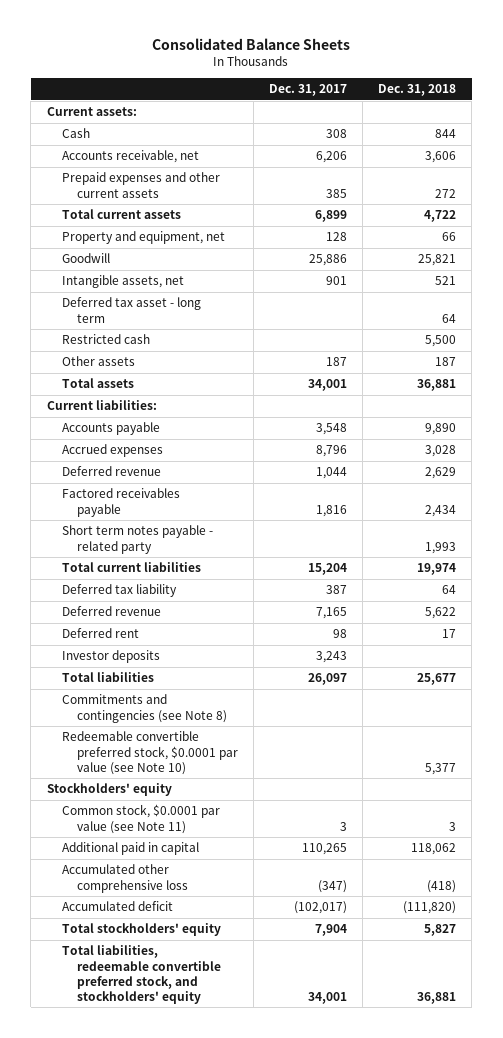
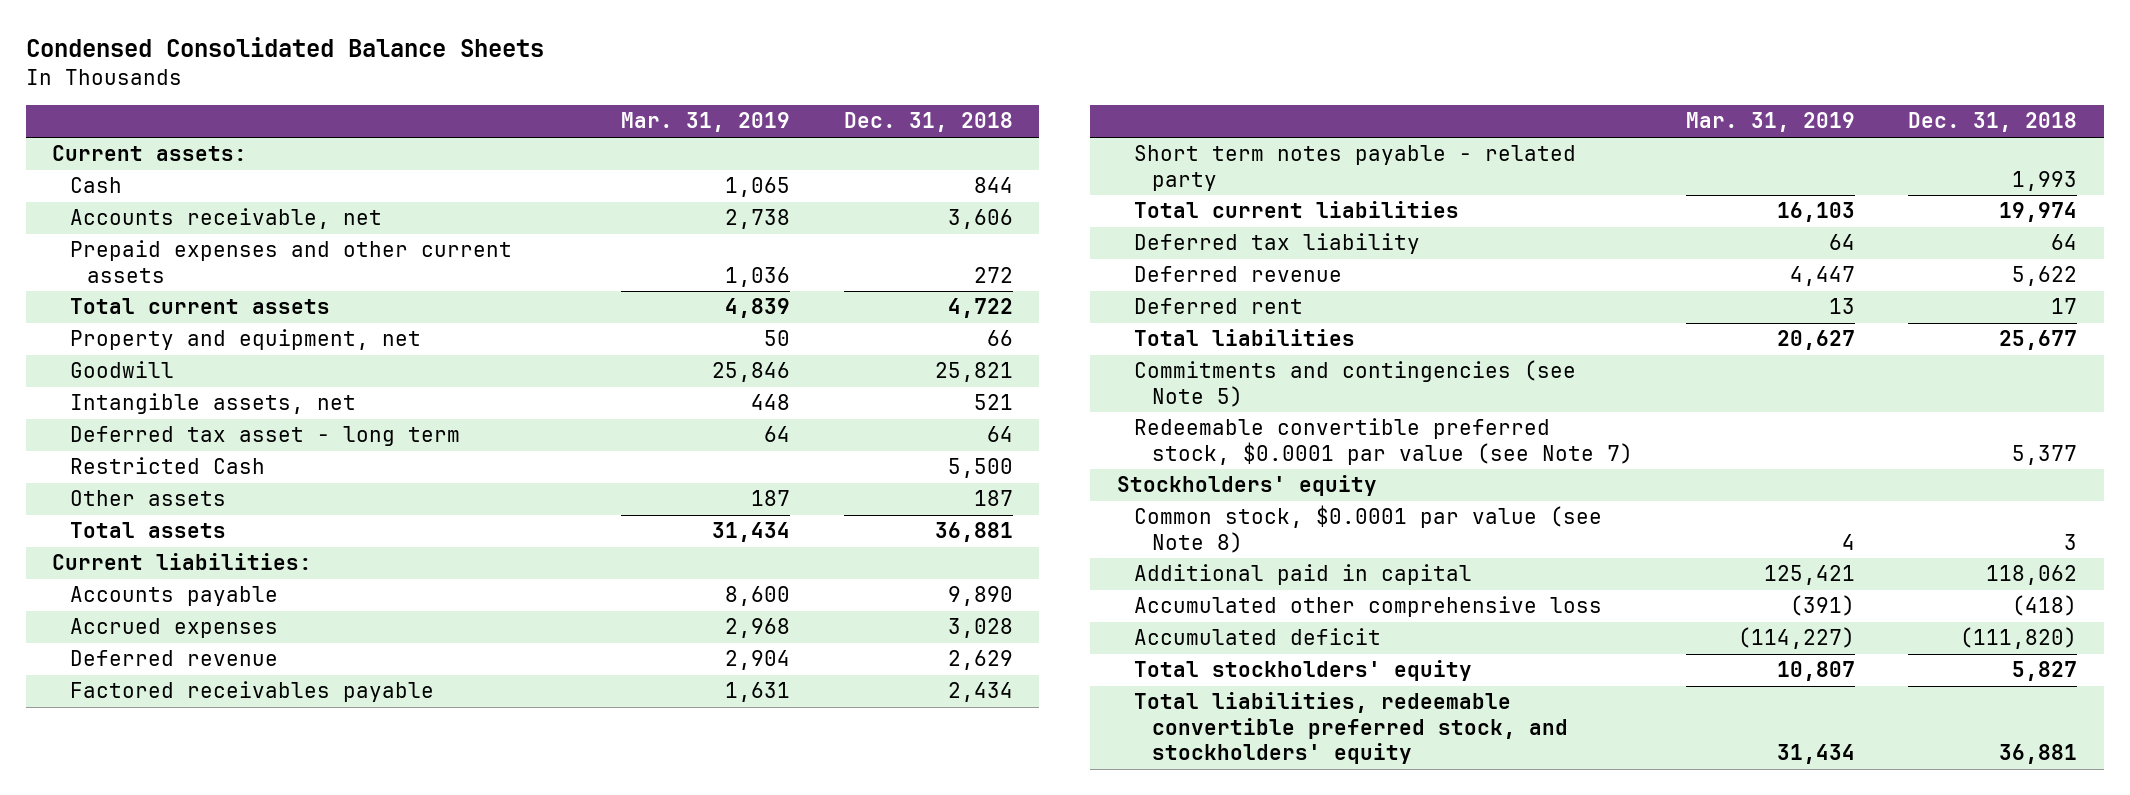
[152,37,351,50] Consolidated Balance Sheets -> [25,37,544,58] Condensed Consolidated Balance Sheets
[268,84,347,97] Dec. 31, 2017 -> none
none -> [621,112,791,133] Mar. 31, 2019
[61,334,150,345] Restricted cash -> [69,457,265,475] Restricted Cash
[61,650,160,664] Investor deposits -> none
[61,694,227,723] Commitments and contingencies (see Note 8) -> [1134,360,1577,407] Commitments and contingencies (see Note 5)
[61,731,238,775] Redeemable convertible preferred stock, $0.0001 par value (see Note 10) -> [1134,418,1633,465] Redeemable convertible preferred stock, $0.0001 par value (see Note 7)
[61,804,220,834] Common stock, $0.0001 par value (see Note 11) -> [1134,505,1603,553] Common stock, $0.0001 par value (see Note 8)

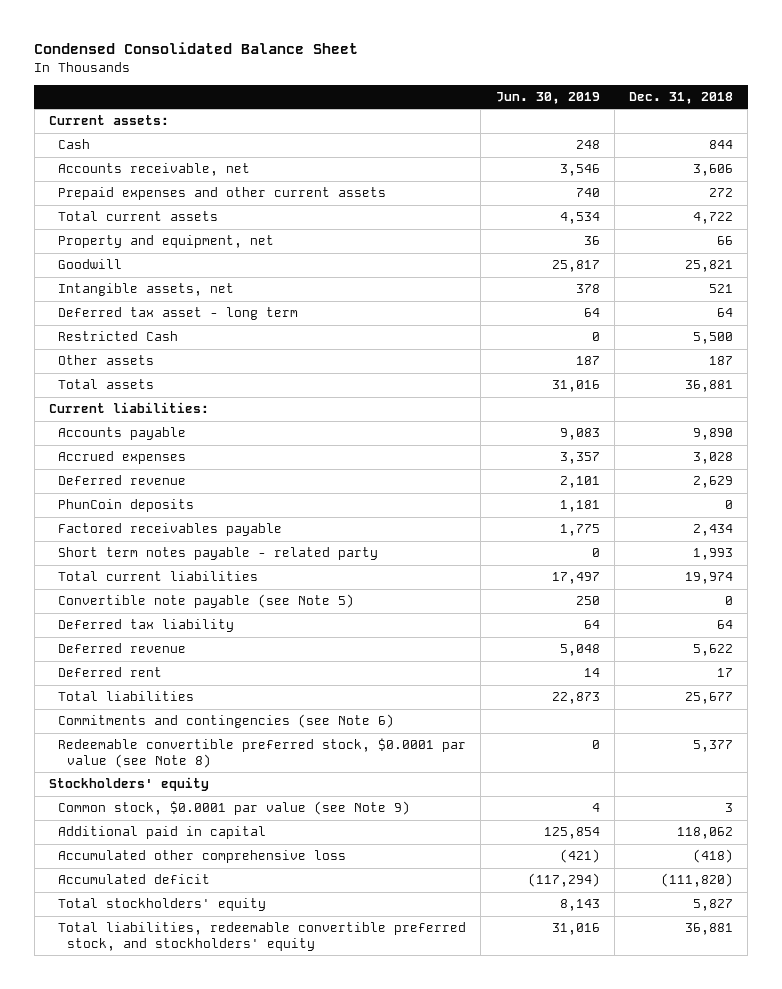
[25,37,544,58] Condensed Consolidated Balance Sheets -> [34,42,359,55] Condensed Consolidated Balance Sheet
[621,112,791,133] Mar. 31, 2019 -> none
none -> [495,92,600,105] Jun. 30, 2019
none -> [58,499,195,513] PhunCoin deposits
none -> [58,594,355,609] Convertible note payable (see Note 5)
[1134,360,1577,407] Commitments and contingencies (see Note 5) -> [58,714,395,729] Commitments and contingencies (see Note 6)
[1134,418,1633,465] Redeemable convertible preferred stock, $0.0001 par value (see Note 7) -> [58,738,467,768] Redeemable convertible preferred stock, $0.0001 par value (see Note 8)
[1134,505,1603,553] Common stock, $0.0001 par value (see Note 8) -> [58,801,411,816] Common stock, $0.0001 par value (see Note 9)

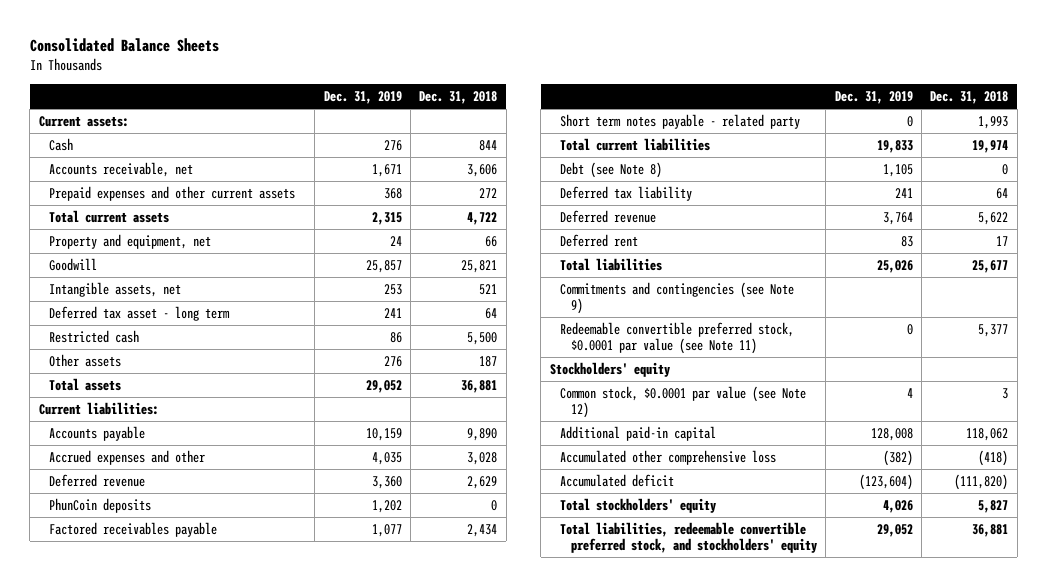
[34,42,359,55] Condensed Consolidated Balance Sheet -> [29,38,219,53] Consolidated Balance Sheets
[495,92,600,105] Jun. 30, 2019 -> none
none -> [323,90,402,104] Dec. 31, 2019
[58,331,179,342] Restricted Cash -> [49,329,140,343] Restricted cash
[58,451,187,465] Accrued expenses -> [49,449,206,465] Accrued expenses and other
[58,594,355,609] Convertible note payable (see Note 5) -> [560,161,663,178] Debt (see Note 8)
[58,714,395,729] Commitments and contingencies (see Note 6) -> [560,281,795,315] Commitments and contingencies (see Note 9)
[58,738,467,768] Redeemable convertible preferred stock, $0.0001 par value (see Note 8) -> [560,321,795,355] Redeemable convertible preferred stock, $0.0001 par value (see Note 11)
[58,801,411,816] Common stock, $0.0001 par value (see Note 9) -> [560,385,807,419] Common stock, $0.0001 par value (see Note 12)
[58,826,267,840] Additional paid in capital -> [560,425,717,441] Additional paid-in capital

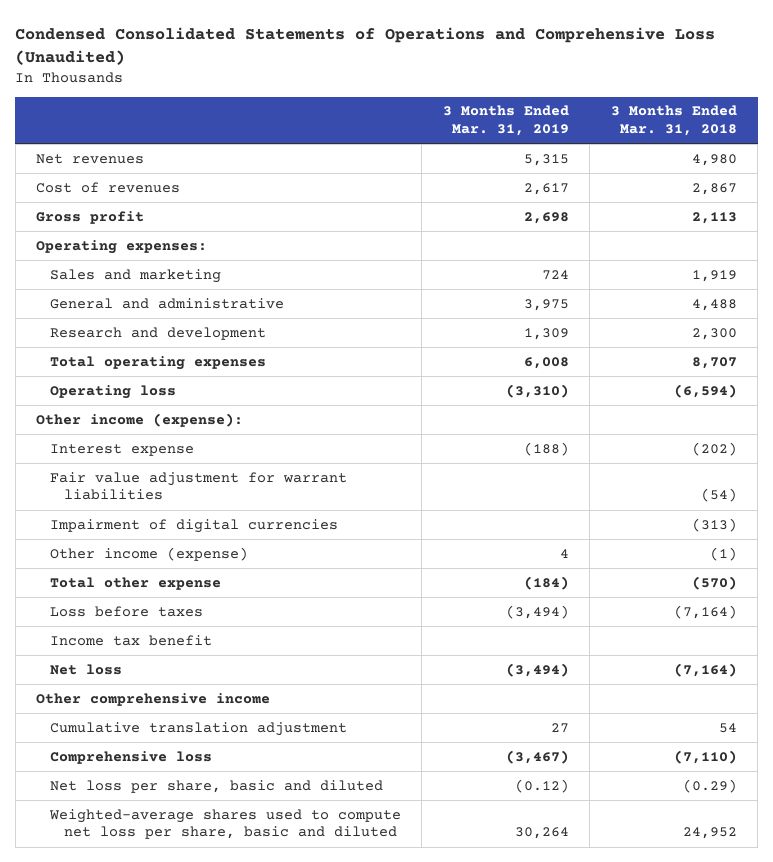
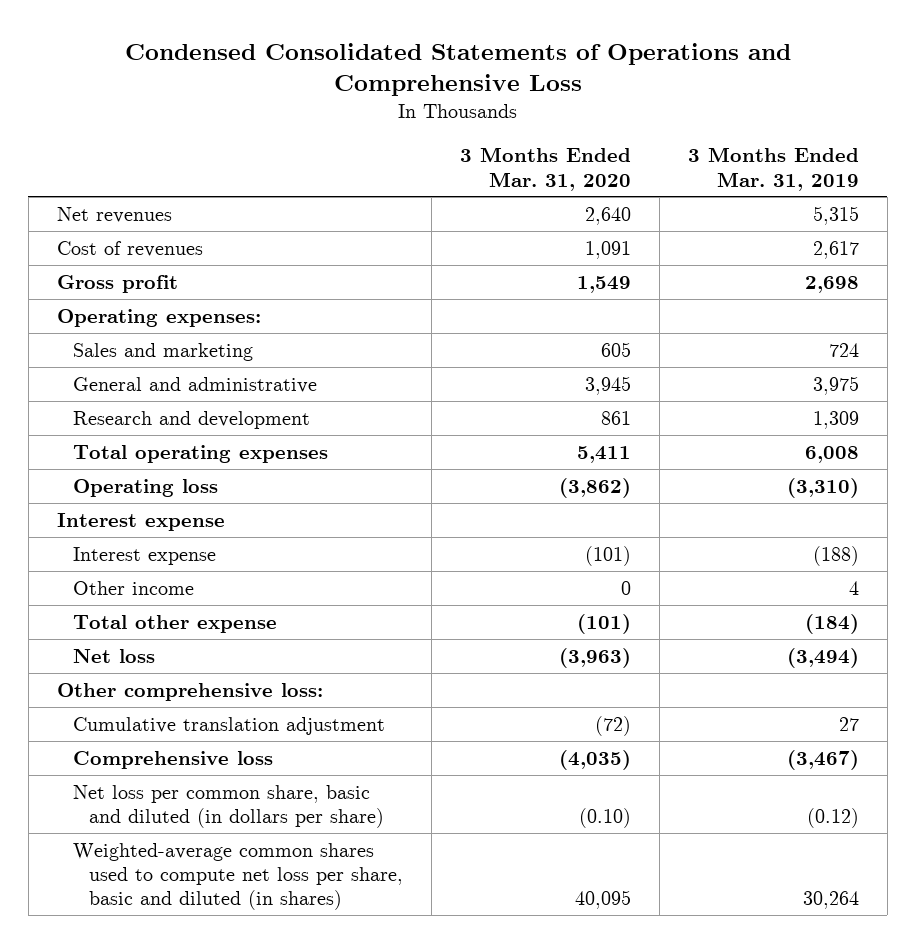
[15,26,716,65] Condensed Consolidated Statements of Operations and Comprehensive Loss (Unaudited) -> [124,42,791,97] Condensed Consolidated Statements of Operations and Comprehensive Loss
[610,105,737,137] 3 Months Ended Mar. 31, 2018 -> none
none -> [460,147,632,191] 3 Months Ended Mar. 31, 2020
[36,412,244,427] Other income (expense): -> [56,512,225,531] Interest expense
[50,471,348,501] Fair value adjustment for warrant liabilities -> none
[50,518,339,533] Impairment of digital currencies -> none
[50,546,249,561] Other income (expense) -> [72,580,194,595] Other income
[50,605,204,617] Loss before taxes -> none
[50,634,213,646] Income tax benefit -> none
[36,692,271,706] Other comprehensive income -> [56,682,323,701] Other comprehensive loss:
[50,779,384,793] Net loss per share, basic and diluted -> [72,784,385,828] Net loss per common share, basic and diluted (in dollars per share)
[49,808,402,840] Weighted-average shares used to compute net loss per share, basic and diluted -> [72,842,404,911] Weighted-average common shares used to compute net loss per share, basic and diluted (in shares)

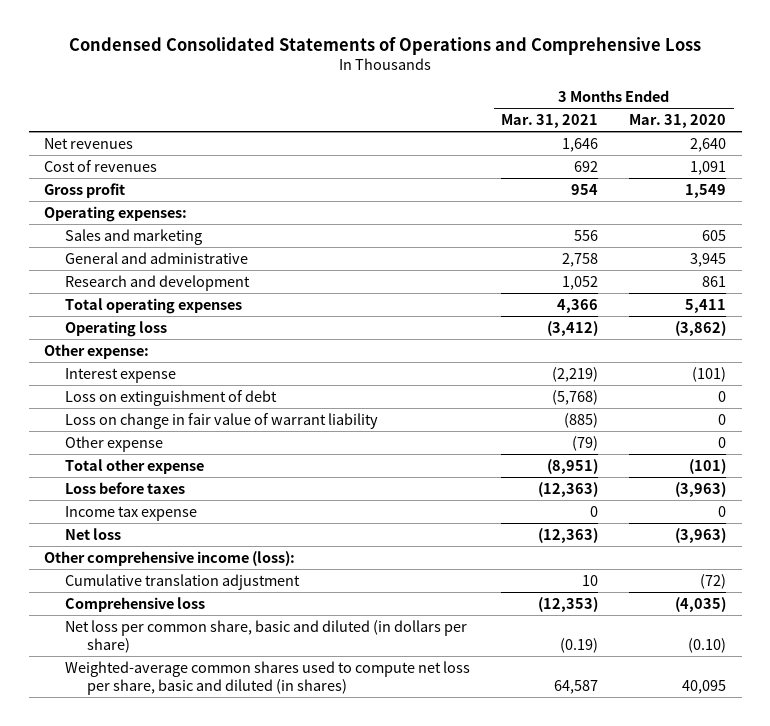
[687,147,859,191] 3 Months Ended Mar. 31, 2019 -> none
none -> [501,113,599,128] Mar. 31, 2021
[56,512,225,531] Interest expense -> [43,343,149,359] Other expense:
none -> [65,389,278,406] Loss on extinguishment of debt
none -> [65,412,379,429] Loss on change in fair value of warrant liability
[72,580,194,595] Other income -> [65,435,164,452] Other expense
none -> [65,481,186,494] Loss before taxes
none -> [65,505,198,521] Income tax expense
[56,682,323,701] Other comprehensive loss: -> [43,550,295,566] Other comprehensive income (loss):

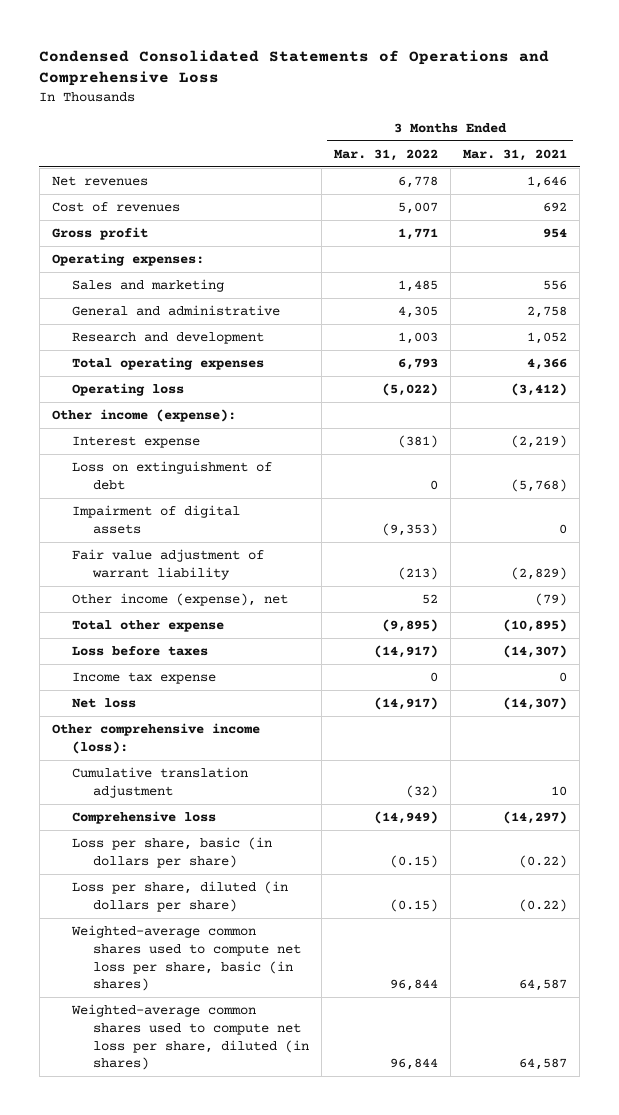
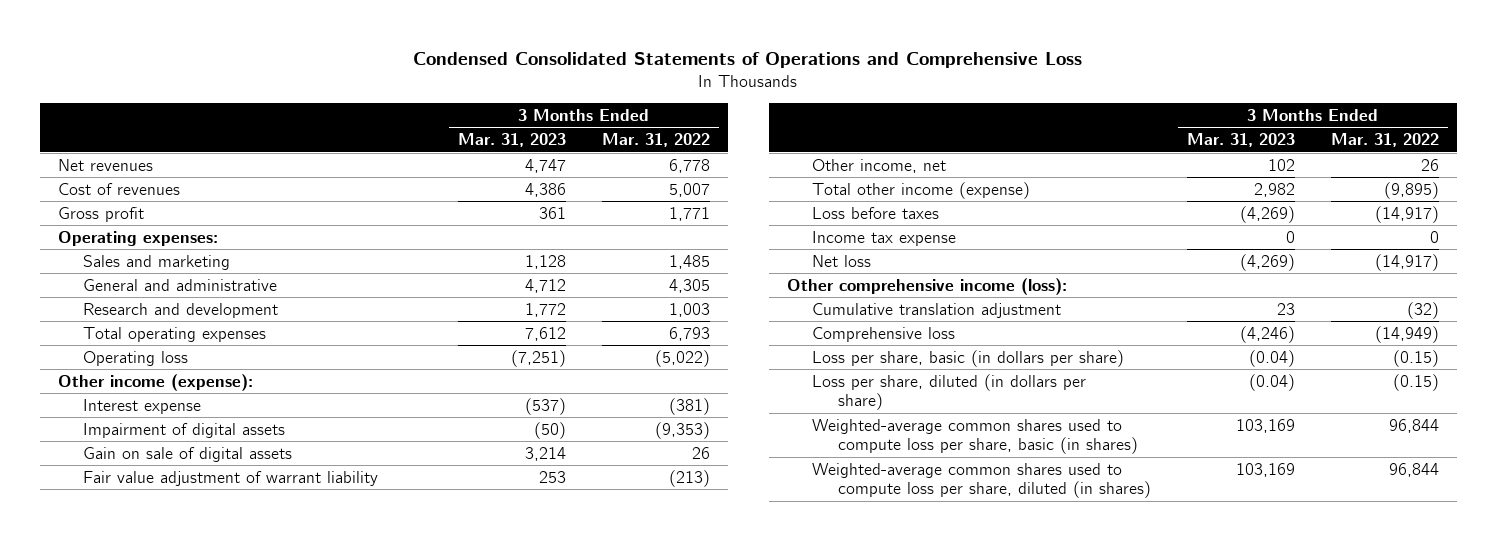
[462,148,567,161] Mar. 31, 2021 -> none
none -> [457,133,566,148] Mar. 31, 2023
[72,461,273,490] Loss on extinguishment of debt -> none
none -> [83,446,293,462] Gain on sale of digital assets
[72,593,289,607] Other income (expense), net -> [812,158,947,173] Other income, net
[421,594,438,605] 52 -> [1421,158,1440,171] 26
[72,620,225,633] Total other expense -> [812,181,1031,199] Total other income (expense)
[71,925,301,992] Weighted-average common shares used to compute net loss per share, basic (in shares) -> [812,418,1138,455] Weighted-average common shares used to compute loss per share, basic (in shares)
[71,1004,309,1071] Weighted-average common shares used to compute net loss per share, diluted (in shares) -> [812,462,1151,499] Weighted-average common shares used to compute loss per share, diluted (in shares)

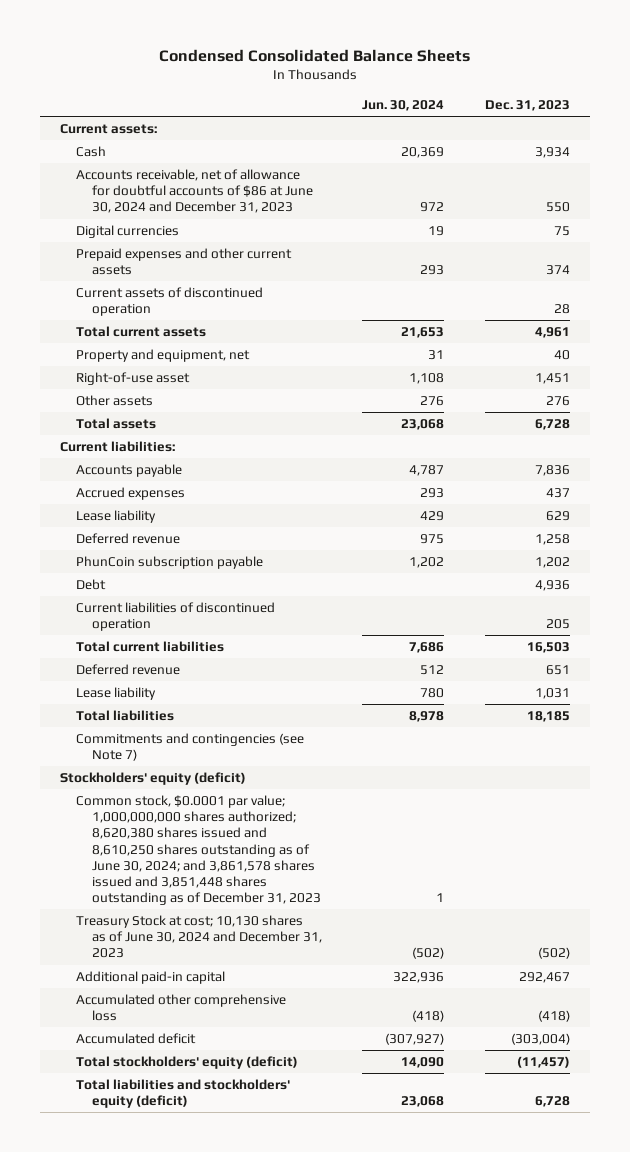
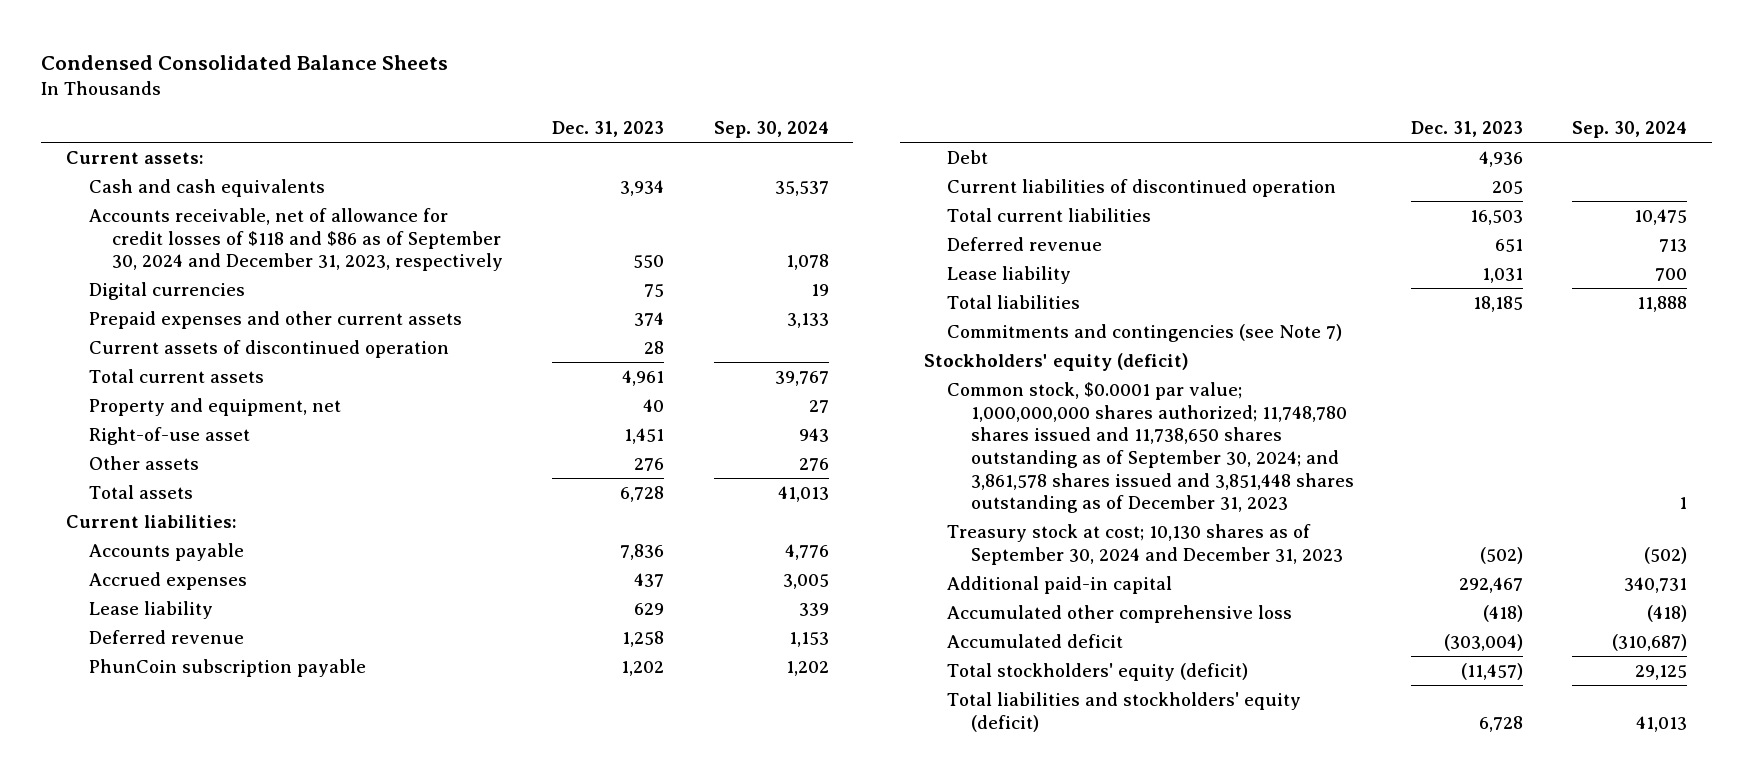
[362,100,445,112] Jun. 30, 2024 -> none
none -> [713,120,829,138] Sep. 30, 2024
[75,146,106,158] Cash -> [88,178,325,197] Cash and cash equivalents
[75,169,313,214] Accounts receivable, net of allowance for doubtful accounts of $86 at June 30, 2024 and December 31, 2023 -> [88,207,504,272] Accounts receivable, net of allowance for credit losses of $118 and $86 as of September 30, 2024 and December 31, 2023, respectively
[75,795,321,906] Common stock, $0.0001 par value; 1,000,000,000 shares authorized; 8,620,380 shares issued and 8,610,250 shares outstanding as of June 30, 2024; and 3,861,578 shares issued and 3,851,448 shares outstanding as of December 31, 2023 -> [947,381,1354,514] Common stock, $0.0001 par value; 1,000,000,000 shares authorized; 11,748,780 shares issued and 11,738,650 shares outstanding as of September 30, 2024; and 3,861,578 shares issued and 3,851,448 shares outstanding as of December 31, 2023
[75,915,322,959] Treasury Stock at cost; 10,130 shares as of June 30, 2024 and December 31, 2023 -> [947,523,1343,565] Treasury stock at cost; 10,130 shares as of September 30, 2024 and December 31, 2023

